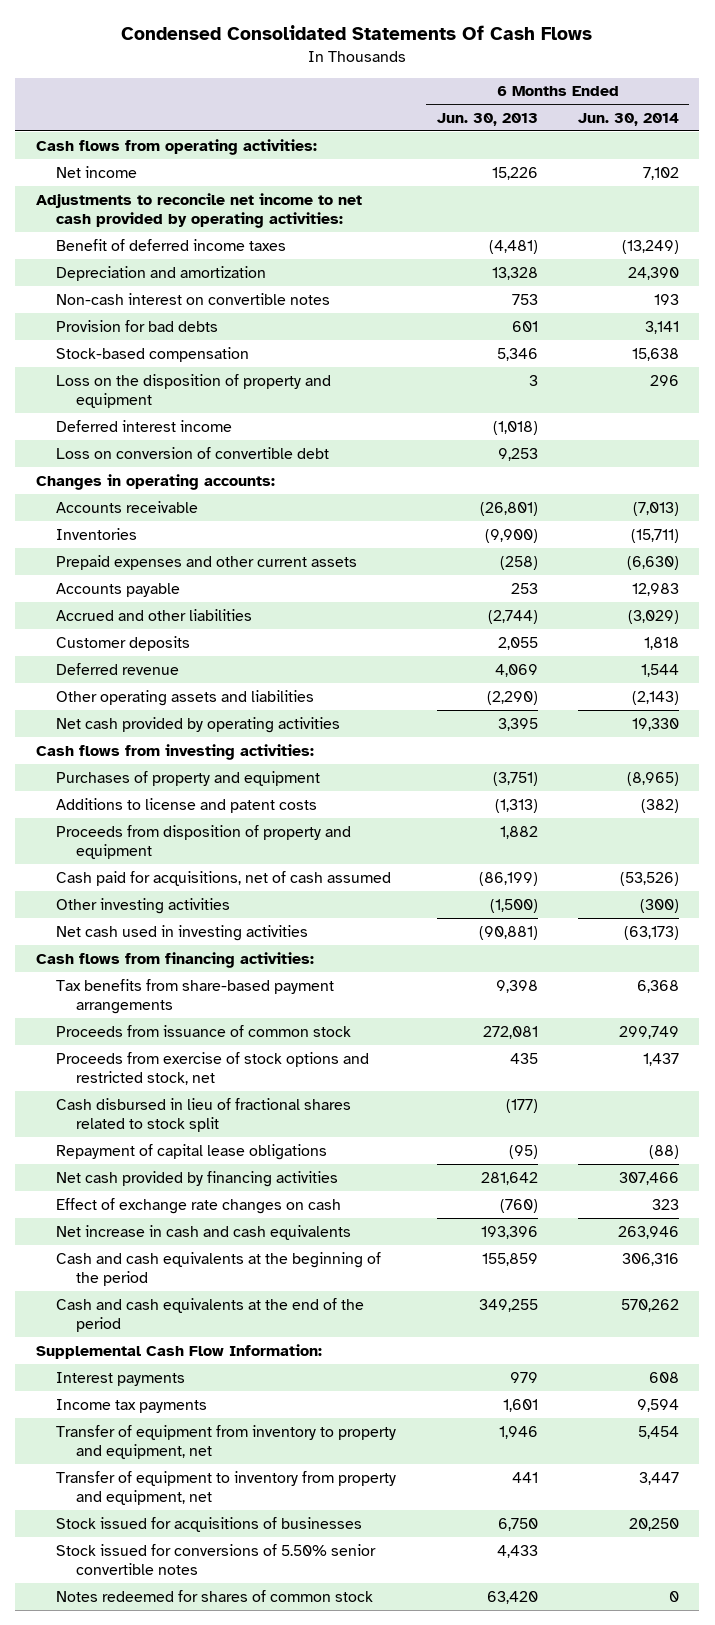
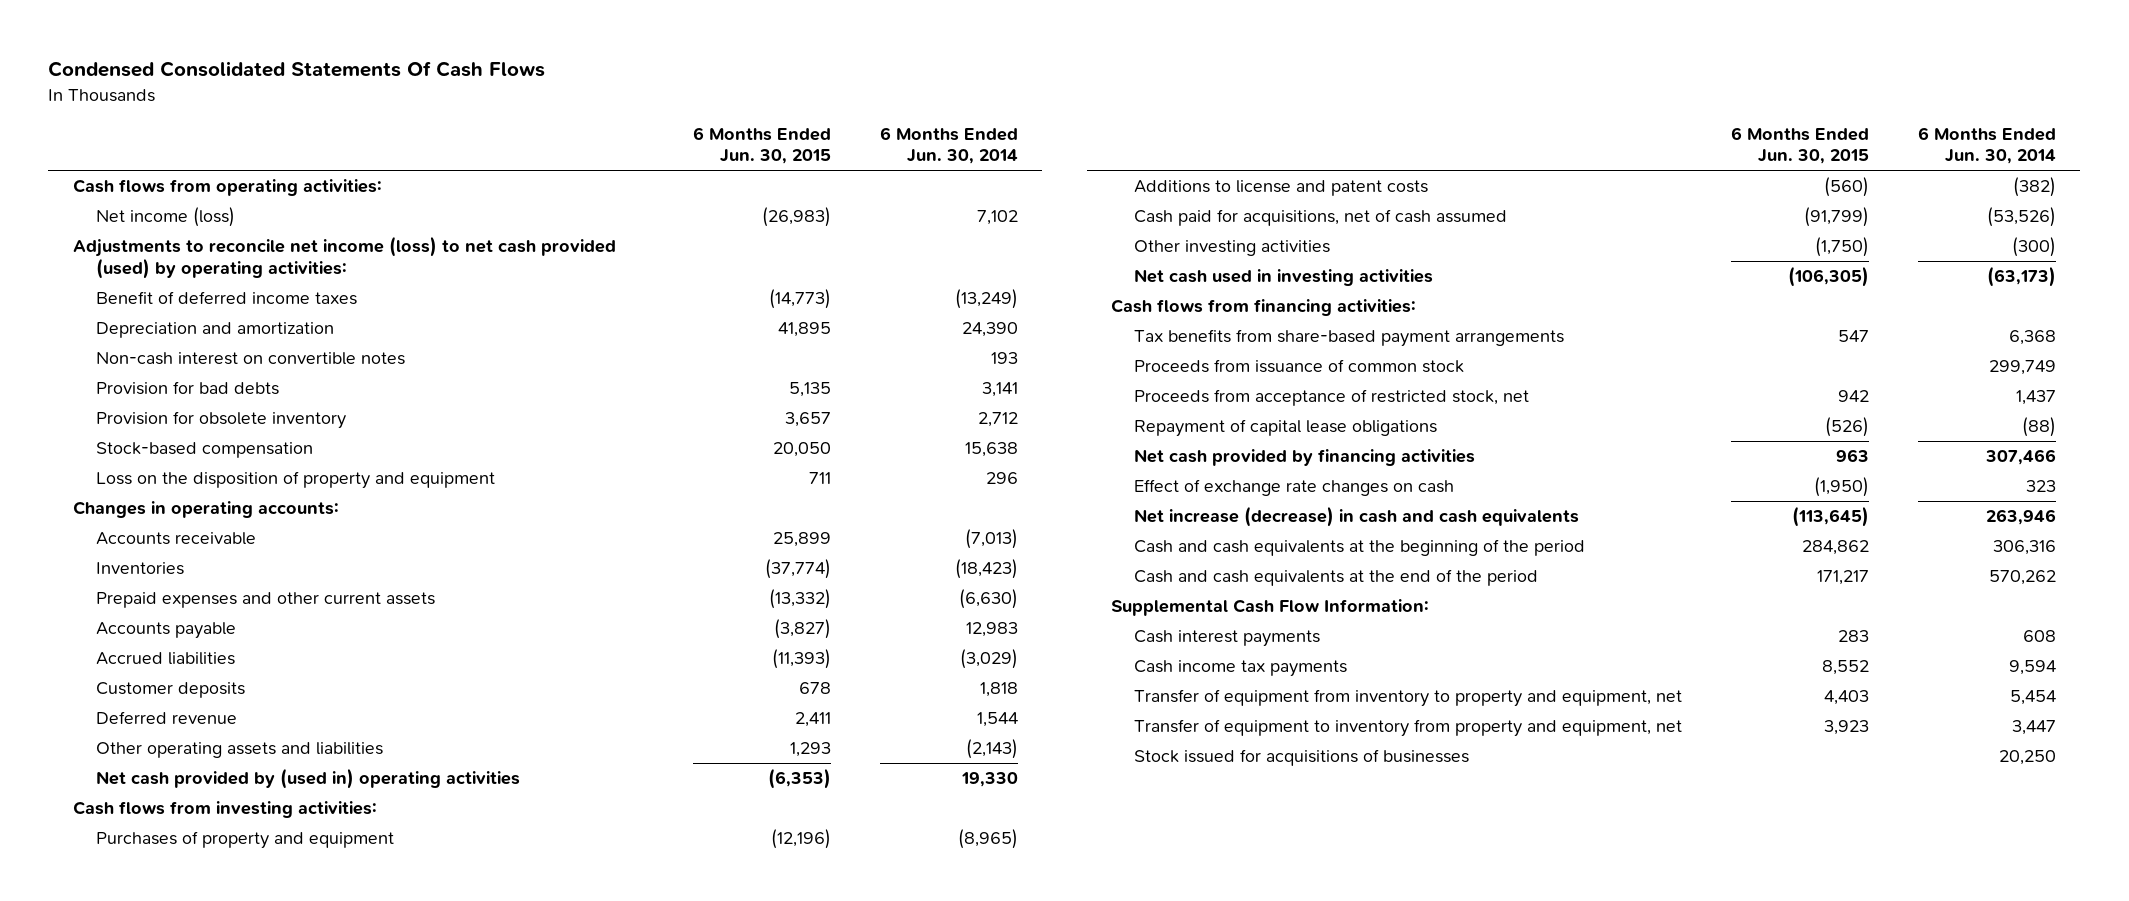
[436,112,538,126] Jun. 30, 2013 -> none
none -> [692,126,831,165] 6 Months Ended Jun. 30, 2015
[55,165,137,178] Net income -> [95,207,235,228] Net income (loss)
[35,192,362,229] Adjustments to reconcile net income to net cash provided by operating activities: -> [72,236,616,279] Adjustments to reconcile net income (loss) to net cash provided (used) by operating activities:
none -> [95,411,346,430] Provision for obsolete inventory
[55,419,232,432] Deferred interest income -> none
[55,446,329,459] Loss on conversion of convertible debt -> none
[631,528,680,543] (15,711) -> [954,559,1018,580] (18,423)
[55,608,252,621] Accrued and other liabilities -> [95,652,235,666] Accrued liabilities
[55,716,340,733] Net cash provided by operating activities -> [95,768,520,790] Net cash provided by (used in) operating activities
[55,824,351,860] Proceeds from disposition of property and equipment -> none
[55,1097,351,1133] Cash disbursed in lieu of fractional shares related to stock split -> none
[55,1051,369,1086] Proceeds from exercise of stock options and restricted stock, net -> [1134,389,1530,407] Proceeds from acceptance of restricted stock, net
[55,1224,351,1240] Net increase in cash and cash equivalents -> [1134,506,1580,528] Net increase (decrease) in cash and cash equivalents
[55,1371,185,1386] Interest payments -> [1134,630,1321,648] Cash interest payments
[55,1398,207,1413] Income tax payments -> [1134,660,1348,678] Cash income tax payments
[55,1543,376,1576] Stock issued for conversions of 5.50% senior convertible notes -> none
[55,1589,373,1602] Notes redeemed for shares of common stock -> none

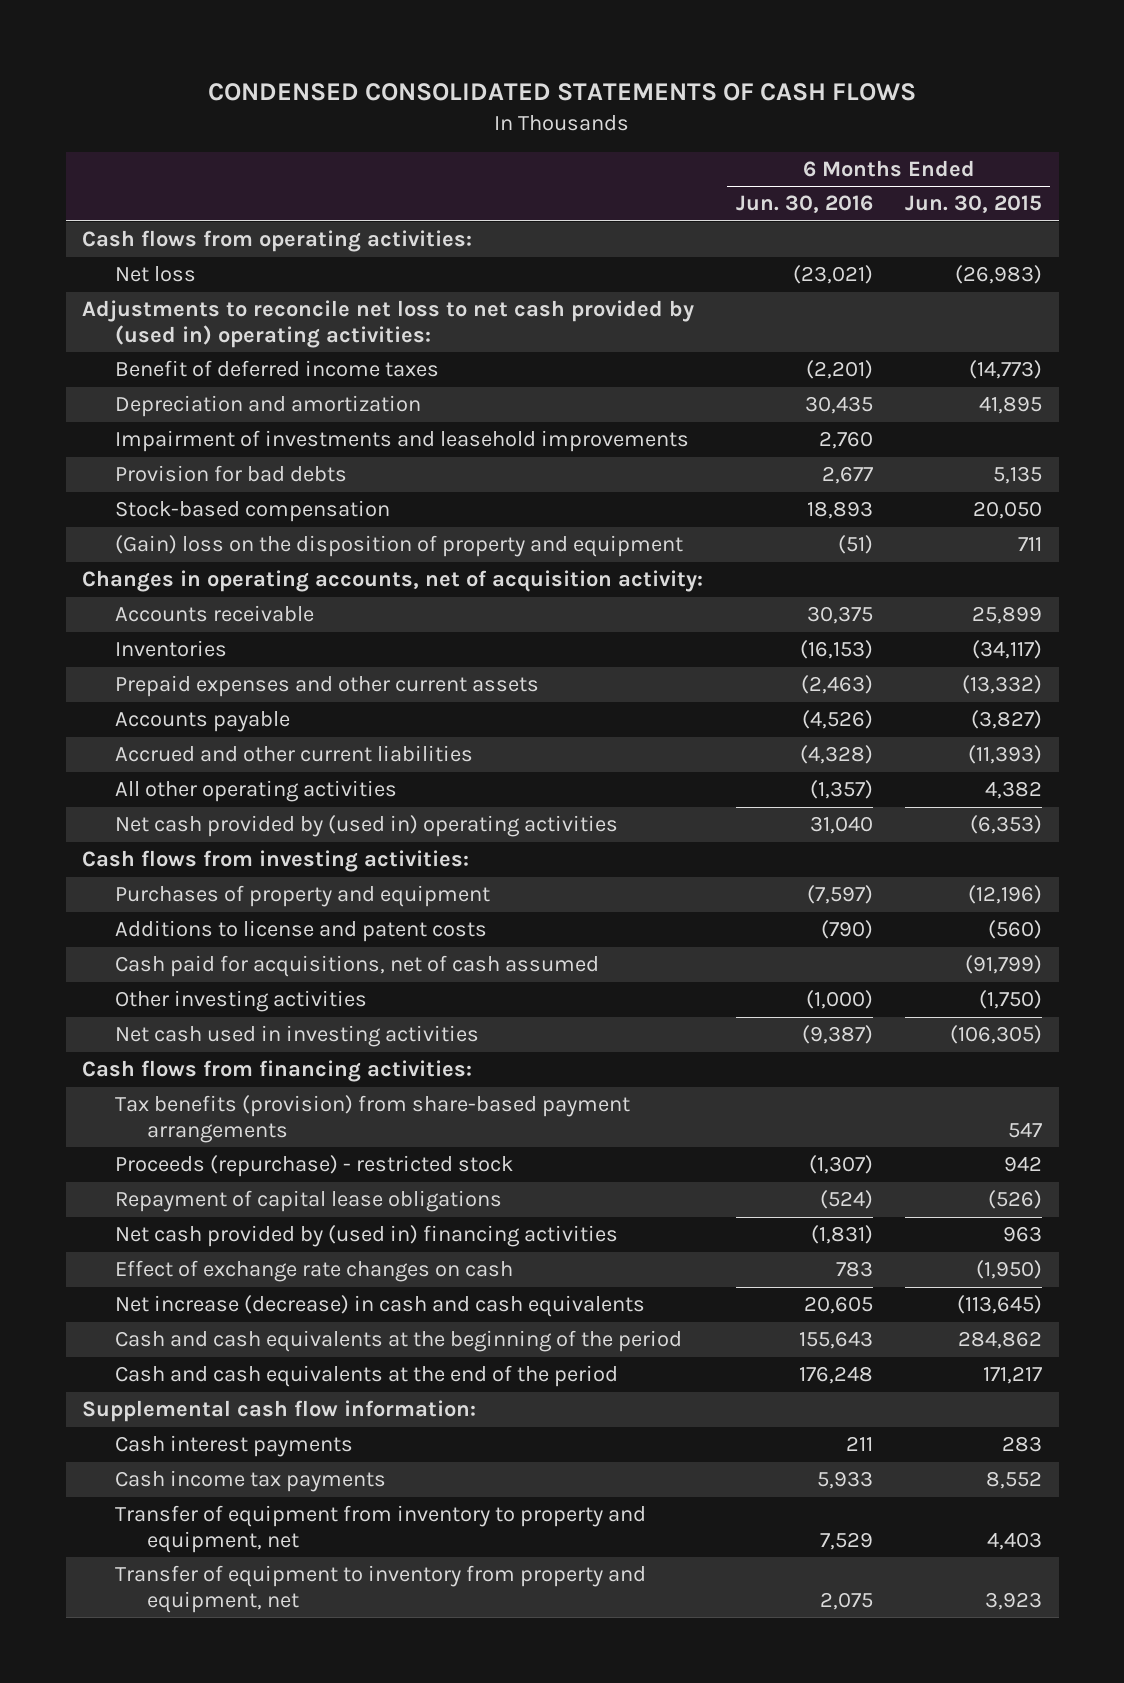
[48,61,546,78] Condensed Consolidated Statements Of Cash Flows -> [208,82,917,101] CONDENSED CONSOLIDATED STATEMENTS OF CASH FLOWS
[879,126,1018,165] 6 Months Ended Jun. 30, 2014 -> none
none -> [735,195,873,214] Jun. 30, 2016
[95,207,235,228] Net income (loss) -> [114,266,196,283] Net loss
[72,236,616,279] Adjustments to reconcile net income (loss) to net cash provided (used) by operating activities: -> [82,300,695,349] Adjustments to reconcile net loss to net cash provided by (used in) operating activities:
[95,352,405,366] Non-cash interest on convertible notes -> none
none -> [114,430,689,453] Impairment of investments and leasehold improvements
[95,411,346,430] Provision for obsolete inventory -> none
[95,471,495,490] Loss on the disposition of property and equipment -> [114,535,683,558] (Gain) loss on the disposition of property and equipment
[72,501,339,519] Changes in operating accounts: -> [82,570,704,593] Changes in operating accounts, net of acquisition activity:
[764,559,831,580] (37,774) -> [972,640,1043,660] (34,117)
[95,682,245,699] Customer deposits -> none
[95,711,237,725] Deferred revenue -> none
[95,652,235,666] Accrued liabilities -> [114,745,473,763] Accrued and other current liabilities
[95,742,383,759] Other operating assets and liabilities -> [114,780,397,803] All other operating activities
[789,742,831,758] 1,293 -> [985,781,1043,800] 4,382
[1134,359,1465,374] Proceeds from issuance of common stock -> none
[1134,329,1565,348] Tax benefits from share-based payment arrangements -> [114,1095,630,1144] Tax benefits (provision) from share-based payment arrangements
[1134,389,1530,407] Proceeds from acceptance of restricted stock, net -> [114,1155,513,1178] Proceeds (repurchase) - restricted stock
[1134,449,1476,467] Net cash provided by financing activities -> [114,1225,618,1248] Net cash provided by (used in) financing activities
[1111,599,1430,617] Supplemental Cash Flow Information: -> [82,1400,477,1423] Supplemental cash flow information:
[1134,749,1470,767] Stock issued for acquisitions of businesses -> none

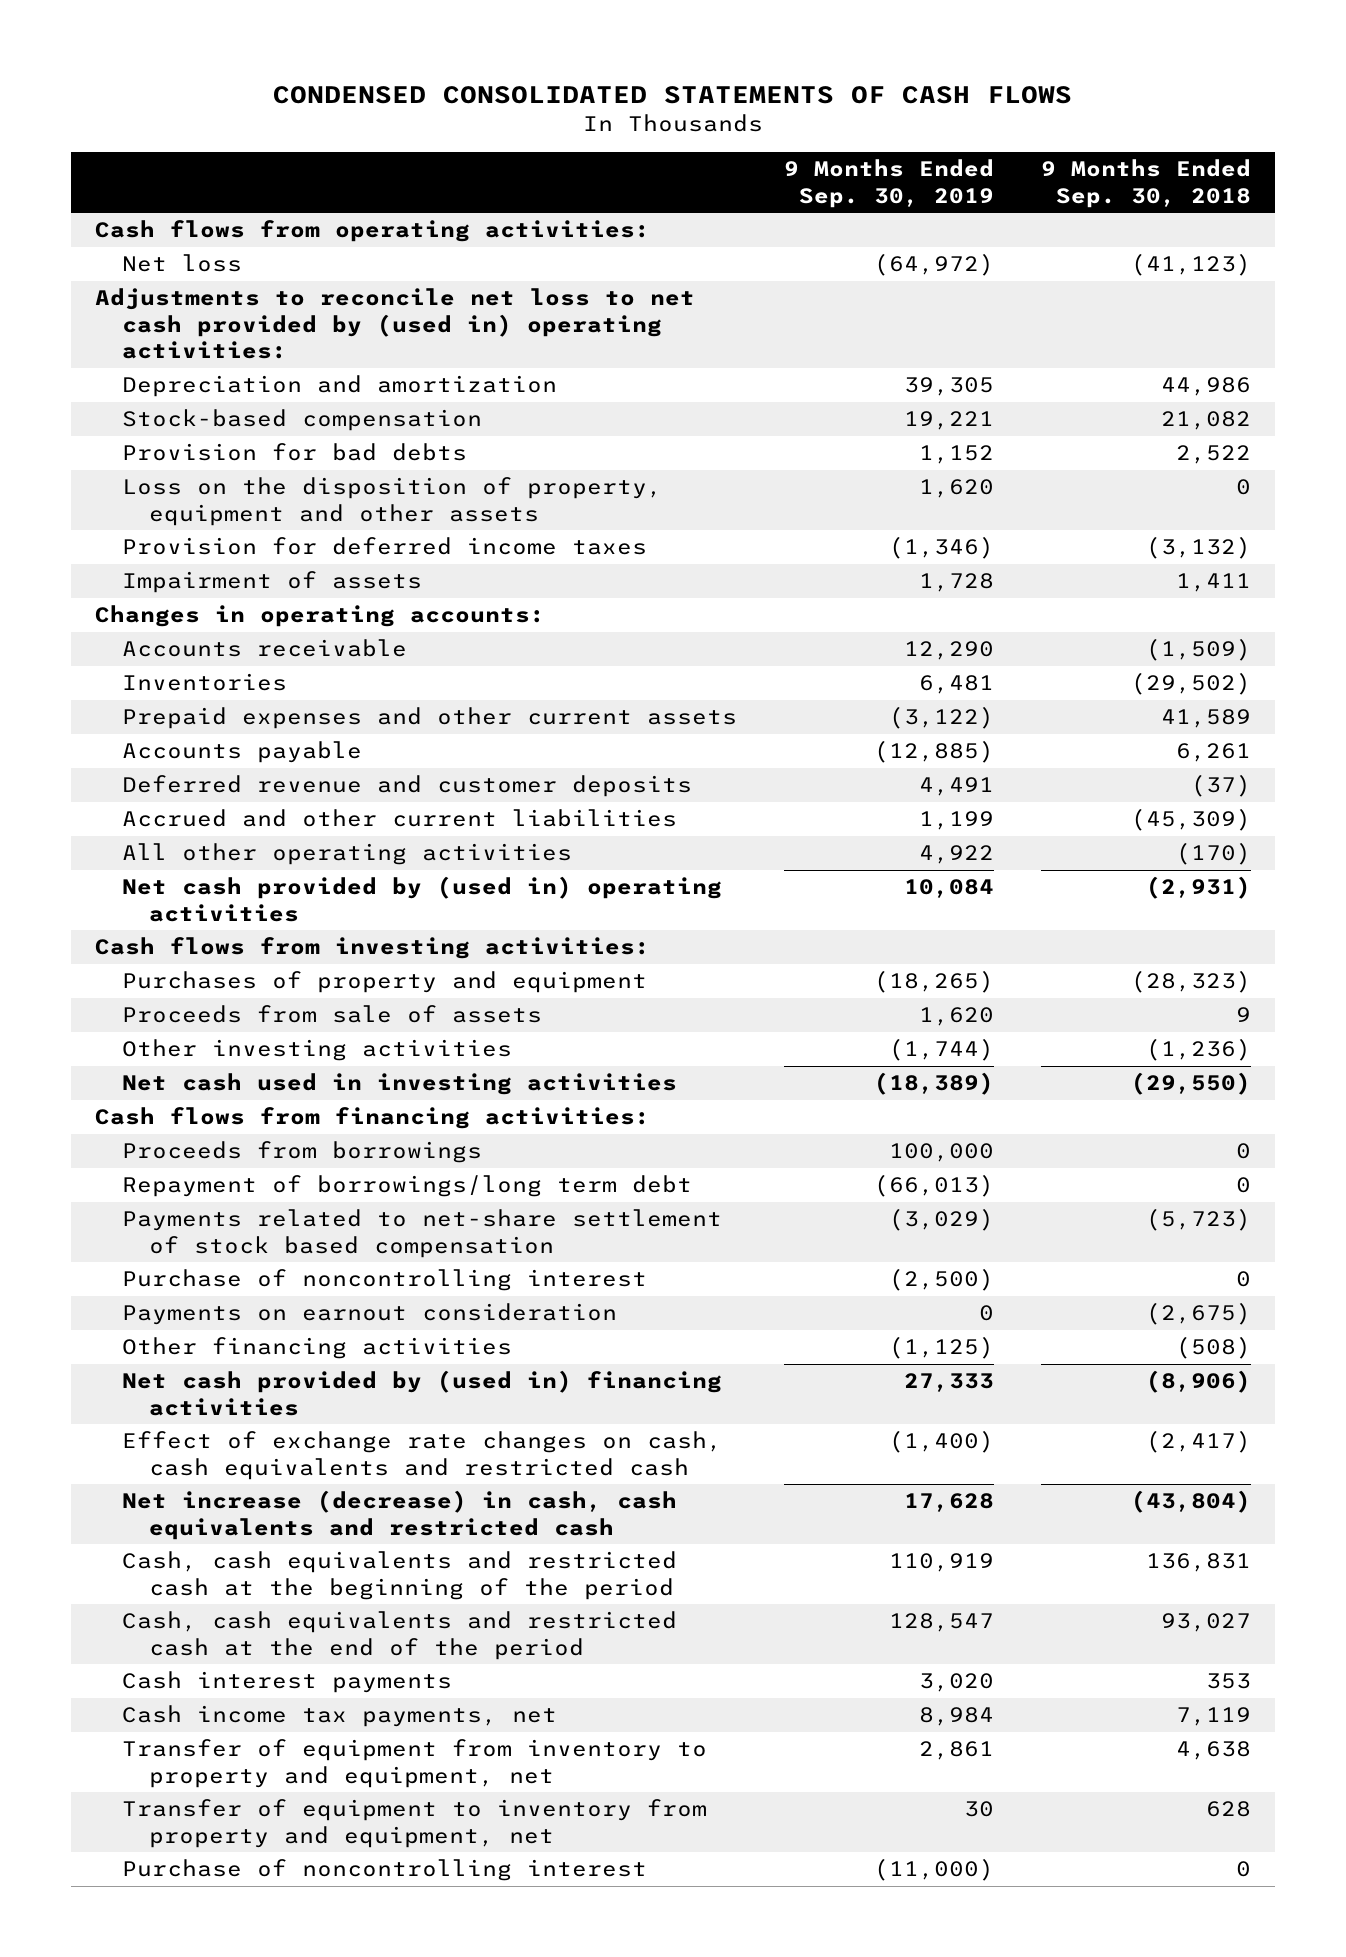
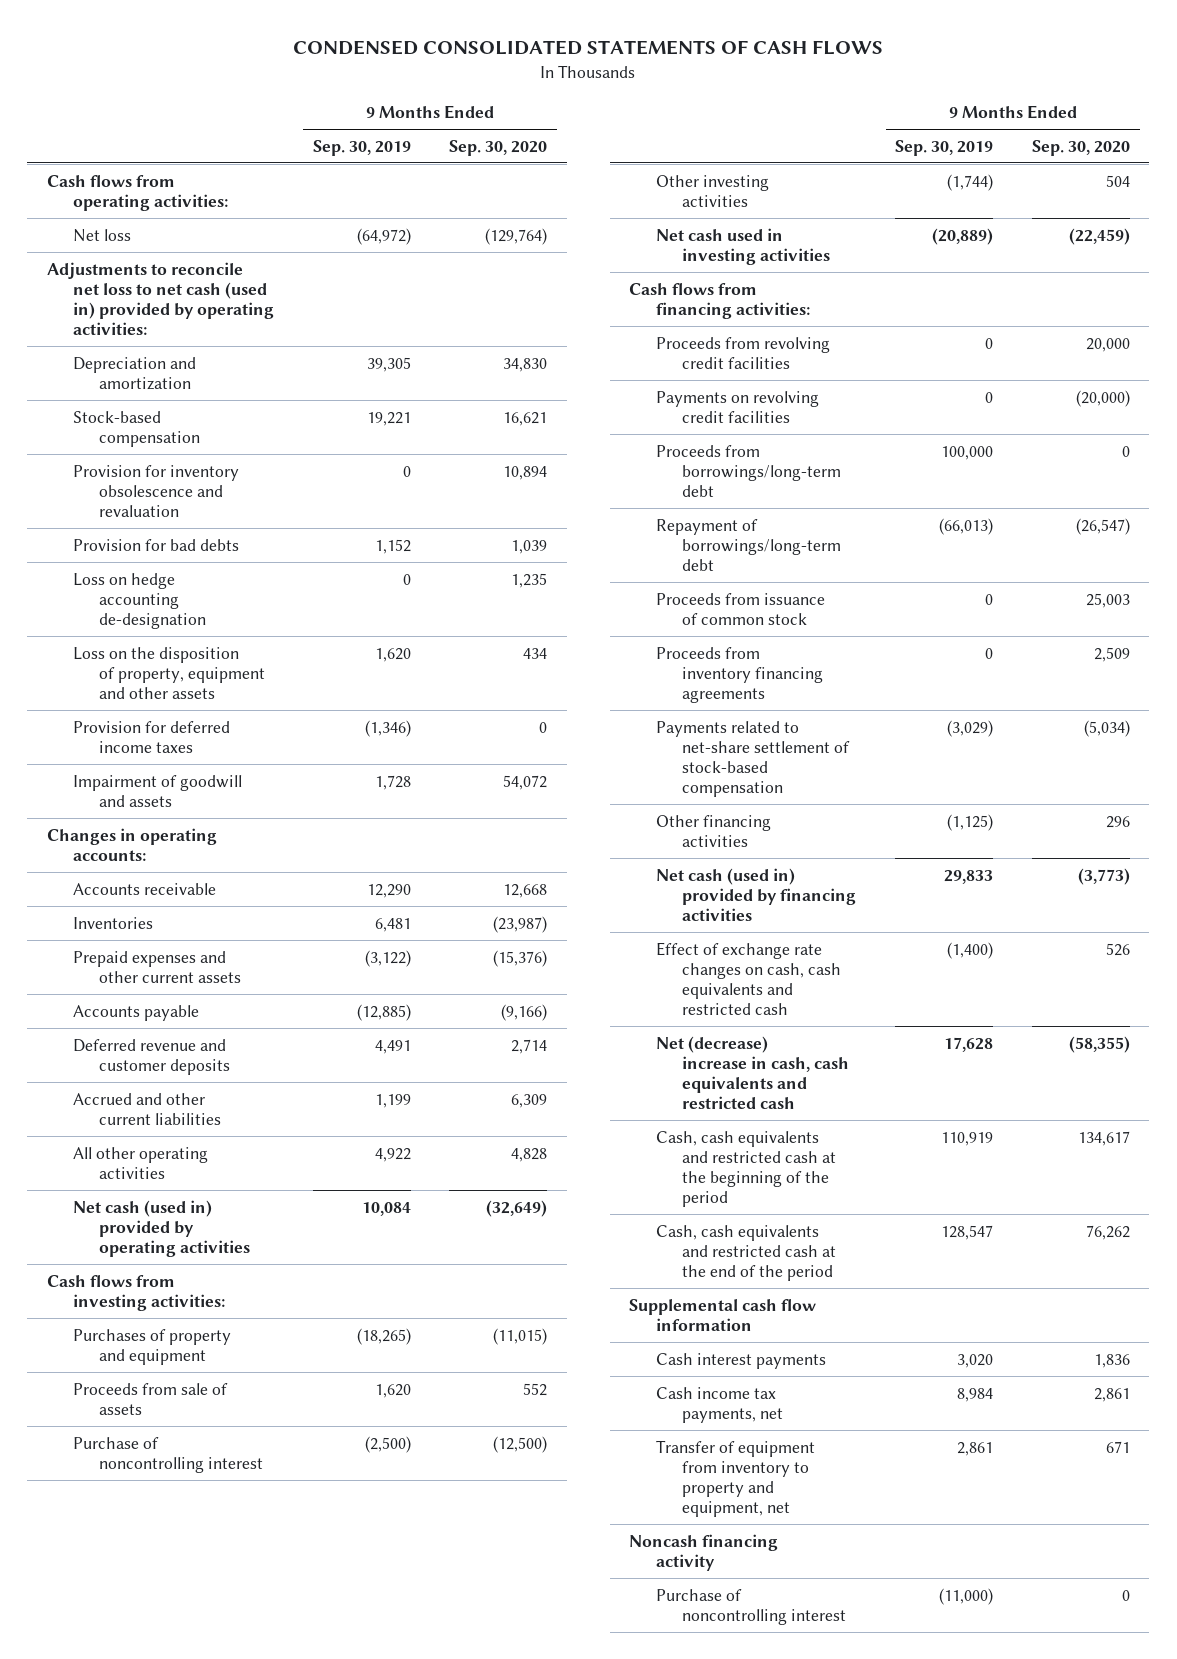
[1041,159,1252,208] 9 Months Ended Sep. 30, 2018 -> none
none -> [449,139,548,156] Sep. 30, 2020
[94,288,695,360] Adjustments to reconcile net loss to net cash provided by (used in) operating activities: -> [46,261,274,336] Adjustments to reconcile net loss to net cash (used in) provided by operating activities:
none -> [72,464,239,517] Provision for inventory obsolescence and revaluation
none -> [72,572,206,629] Loss on hedge accounting de-designation
[121,571,422,594] Impairment of assets -> [72,774,242,807] Impairment of goodwill and assets
[121,876,722,922] Net cash provided by (used in) operating activities -> [72,1199,250,1257] Net cash (used in) provided by operating activities
[121,1269,647,1292] Purchase of noncontrolling interest -> [72,1436,263,1473] Purchase of noncontrolling interest
[873,1072,994,1096] (18,389) -> [932,227,994,245] (20,889)
[121,1303,617,1326] Payments on earnout consideration -> none
none -> [655,336,830,369] Proceeds from revolving credit facilities
none -> [655,390,819,423] Payments on revolving credit facilities
[121,1141,482,1164] Proceeds from borrowings -> [655,444,841,497] Proceeds from borrowings/long-term debt
[121,1175,692,1198] Repayment of borrowings/long term debt -> [655,518,841,571] Repayment of borrowings/long-term debt
none -> [655,592,825,625] Proceeds from issuance of common stock
none -> [655,646,823,703] Proceeds from inventory financing agreements
[121,1209,722,1258] Payments related to net-share settlement of stock based compensation -> [655,720,850,798] Payments related to net-share settlement of stock-based compensation
[121,1370,722,1416] Net cash provided by (used in) financing activities -> [655,867,856,921] Net cash (used in) provided by financing activities
[903,1373,994,1393] 27,333 -> [944,869,994,884] 29,833
[121,1490,677,1540] Net increase (decrease) in cash, cash equivalents and restricted cash -> [655,1035,849,1110] Net (decrease) increase in cash, cash equivalents and restricted cash
none -> [629,1298,817,1331] Supplemental cash flow information
[121,1799,707,1848] Transfer of equipment to inventory from property and equipment, net -> none
none -> [629,1533,779,1571] Noncash financing activity

